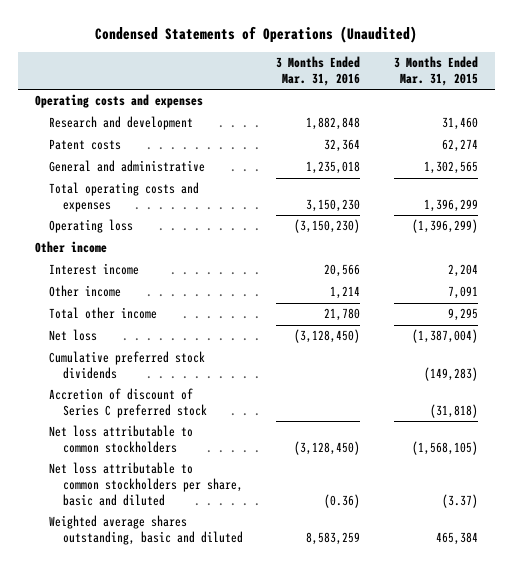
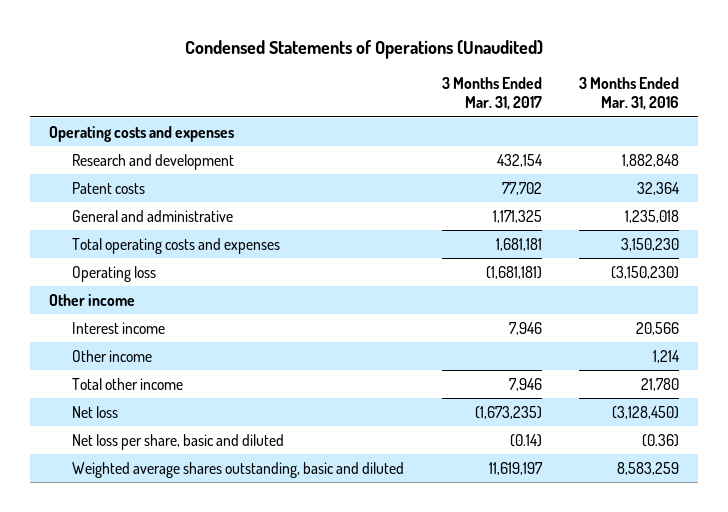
[394,56,479,87] 3 Months Ended Mar. 31, 2015 -> none
none -> [441,77,542,111] 3 Months Ended Mar. 31, 2017
[48,351,205,380] Cumulative preferred stock dividends -> none
[48,388,207,419] Accretion of discount of Series C preferred stock -> none
[48,425,193,454] Net loss attributable to common stockholders -> none
[48,462,243,506] Net loss attributable to common stockholders per share, basic and diluted -> [72,433,285,450] Net loss per share, basic and diluted

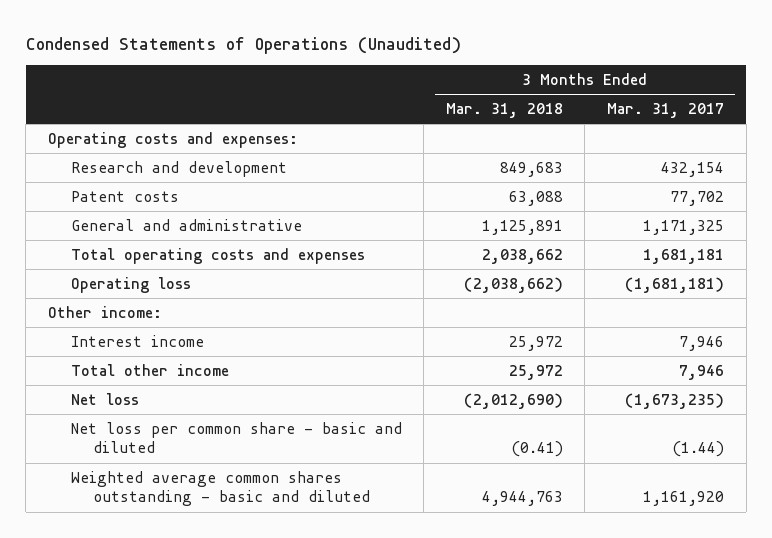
[579,77,680,111] 3 Months Ended Mar. 31, 2016 -> none
none -> [445,103,563,119] Mar. 31, 2018
[48,125,234,142] Operating costs and expenses -> [47,131,298,148] Operating costs and expenses:
[48,293,135,306] Other income -> [47,305,162,318] Other income:
[72,349,153,362] Other income -> none
[72,433,285,450] Net loss per share, basic and diluted -> [70,421,402,454] Net loss per common share - basic and diluted
[509,433,542,447] (0.14) -> [671,441,724,458] (1.44)
[72,461,405,478] Weighted average shares outstanding, basic and diluted -> [70,470,371,507] Weighted average common shares outstanding - basic and diluted
[488,461,543,475] 11,619,197 -> [642,491,724,507] 1,161,920

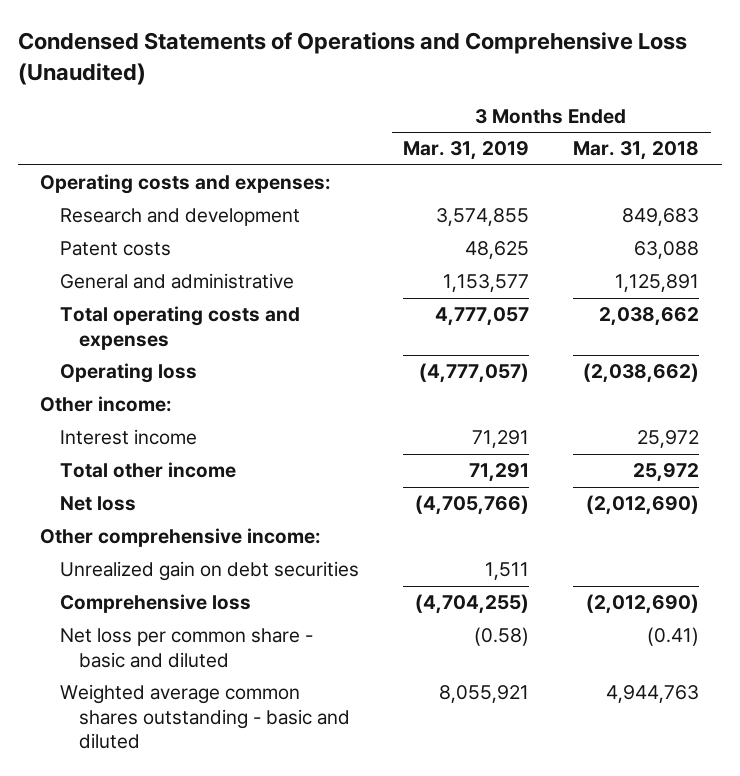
[25,36,461,54] Condensed Statements of Operations (Unaudited) -> [18,31,688,85] Condensed Statements of Operations and Comprehensive Loss (Unaudited)
[606,103,724,119] Mar. 31, 2017 -> none
none -> [403,141,530,161] Mar. 31, 2019
none -> [40,528,322,548] Other comprehensive income:
none -> [59,561,359,582] Unrealized gain on debt securities
none -> [59,594,251,614] Comprehensive loss

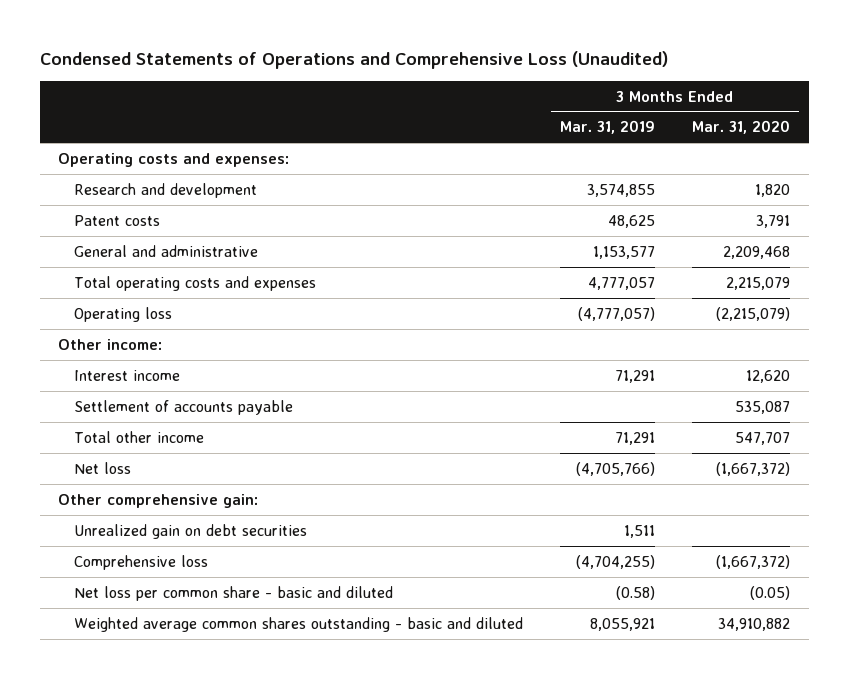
[573,141,700,161] Mar. 31, 2018 -> none
none -> [692,120,791,135] Mar. 31, 2020
none -> [74,399,294,415] Settlement of accounts payable
[40,528,322,548] Other comprehensive income: -> [58,493,259,508] Other comprehensive gain:

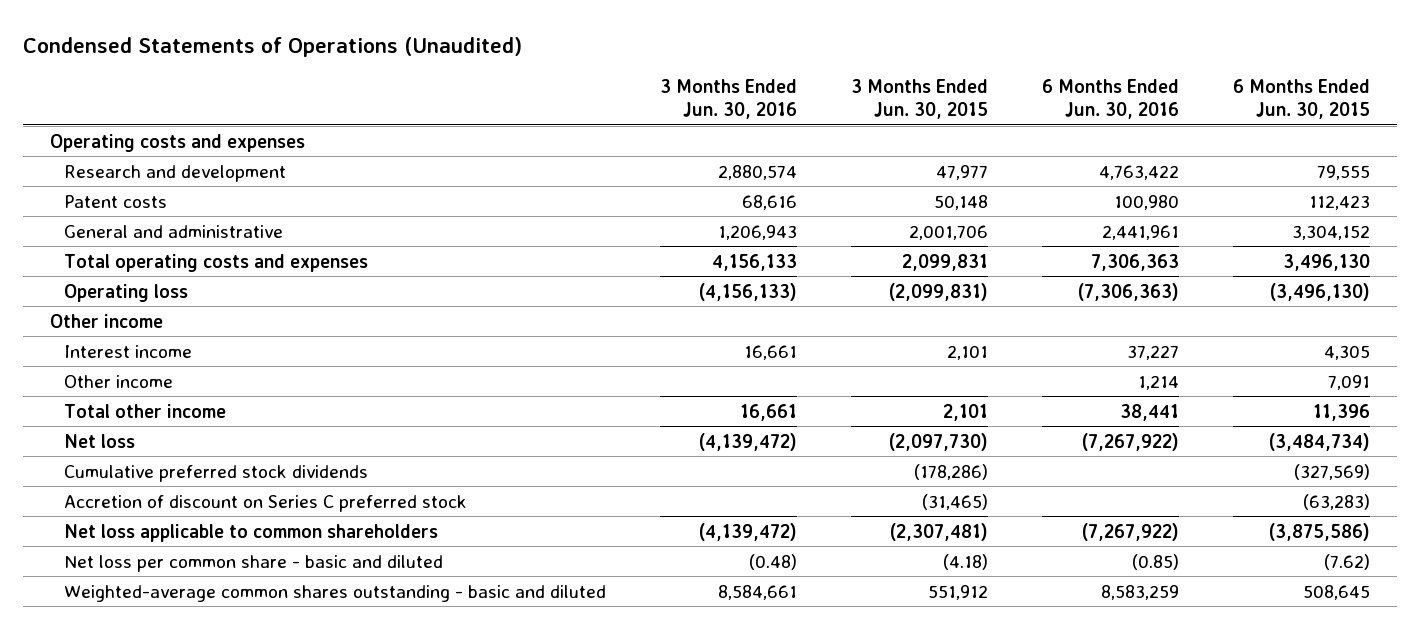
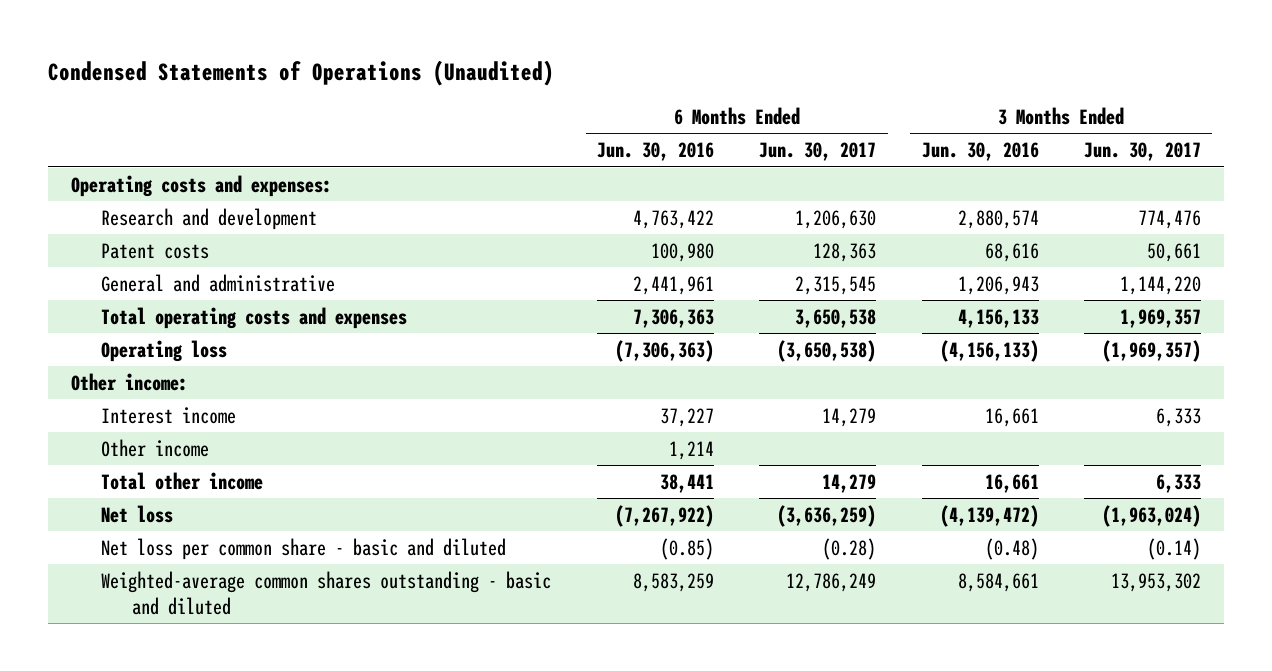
[850,79,988,119] 3 Months Ended Jun. 30, 2015 -> none
[1232,79,1370,119] 6 Months Ended Jun. 30, 2015 -> none
none -> [759,142,877,162] Jun. 30, 2017
none -> [1083,142,1201,162] Jun. 30, 2017
[50,133,306,152] Operating costs and expenses -> [71,174,333,197] Operating costs and expenses:
[50,313,164,328] Other income -> [71,372,189,391] Other income:
[63,464,368,482] Cumulative preferred stock dividends -> none
[63,494,467,512] Accretion of discount on Series C preferred stock -> none
[63,523,438,542] Net loss applicable to common shareholders -> none

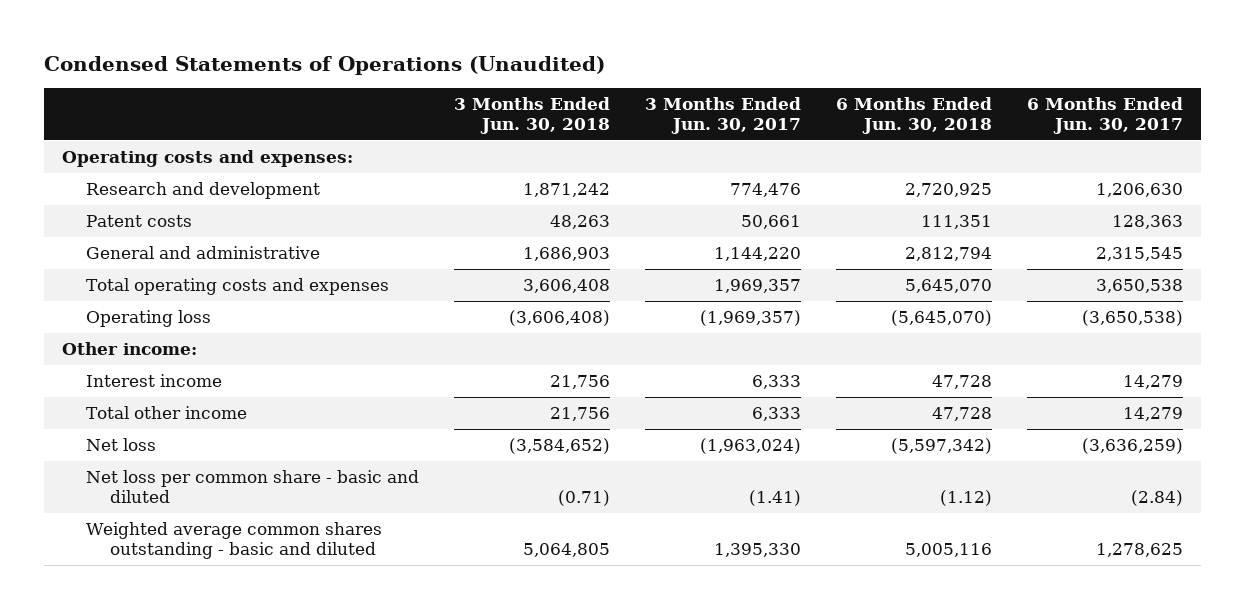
[596,142,714,162] Jun. 30, 2016 -> none
[921,142,1039,162] Jun. 30, 2016 -> none
none -> [453,96,610,135] 3 Months Ended Jun. 30, 2018
none -> [836,96,993,135] 6 Months Ended Jun. 30, 2018
[101,438,210,457] Other income -> none
[822,537,877,560] (0.28) -> [1131,490,1184,507] (2.84)
[1146,537,1201,560] (0.14) -> [748,490,801,507] (1.41)
[101,570,552,615] Weighted-average common shares outstanding - basic and diluted -> [85,522,382,560] Weighted average common shares outstanding - basic and diluted
[786,572,877,592] 12,786,249 -> [1096,543,1184,558] 1,278,625
[1110,572,1201,592] 13,953,302 -> [713,543,801,558] 1,395,330

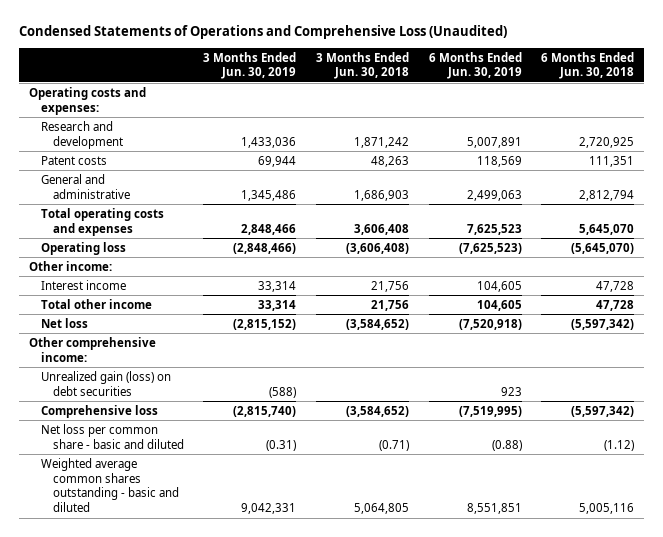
[43,55,605,75] Condensed Statements of Operations (Unaudited) -> [18,25,507,40] Condensed Statements of Operations and Comprehensive Loss (Unaudited)
[644,96,801,135] 3 Months Ended Jun. 30, 2017 -> none
[1027,96,1184,135] 6 Months Ended Jun. 30, 2017 -> none
none -> [203,51,297,80] 3 Months Ended Jun. 30, 2019
none -> [428,51,522,80] 6 Months Ended Jun. 30, 2019
none -> [28,336,156,362] Other comprehensive income:
none -> [40,370,171,396] Unrealized gain (loss) on debt securities
none -> [40,404,158,418] Comprehensive loss

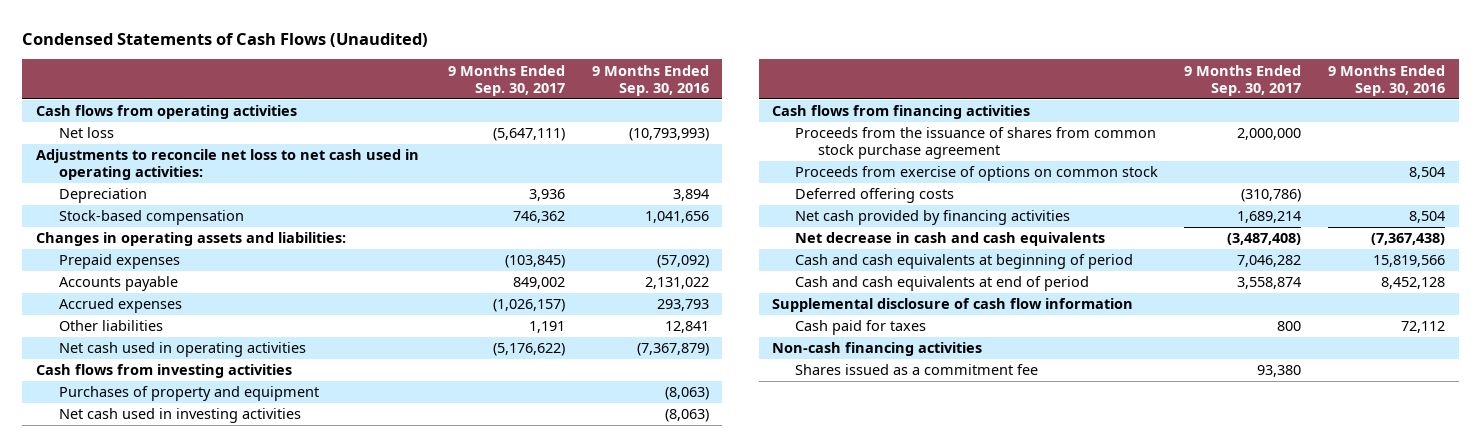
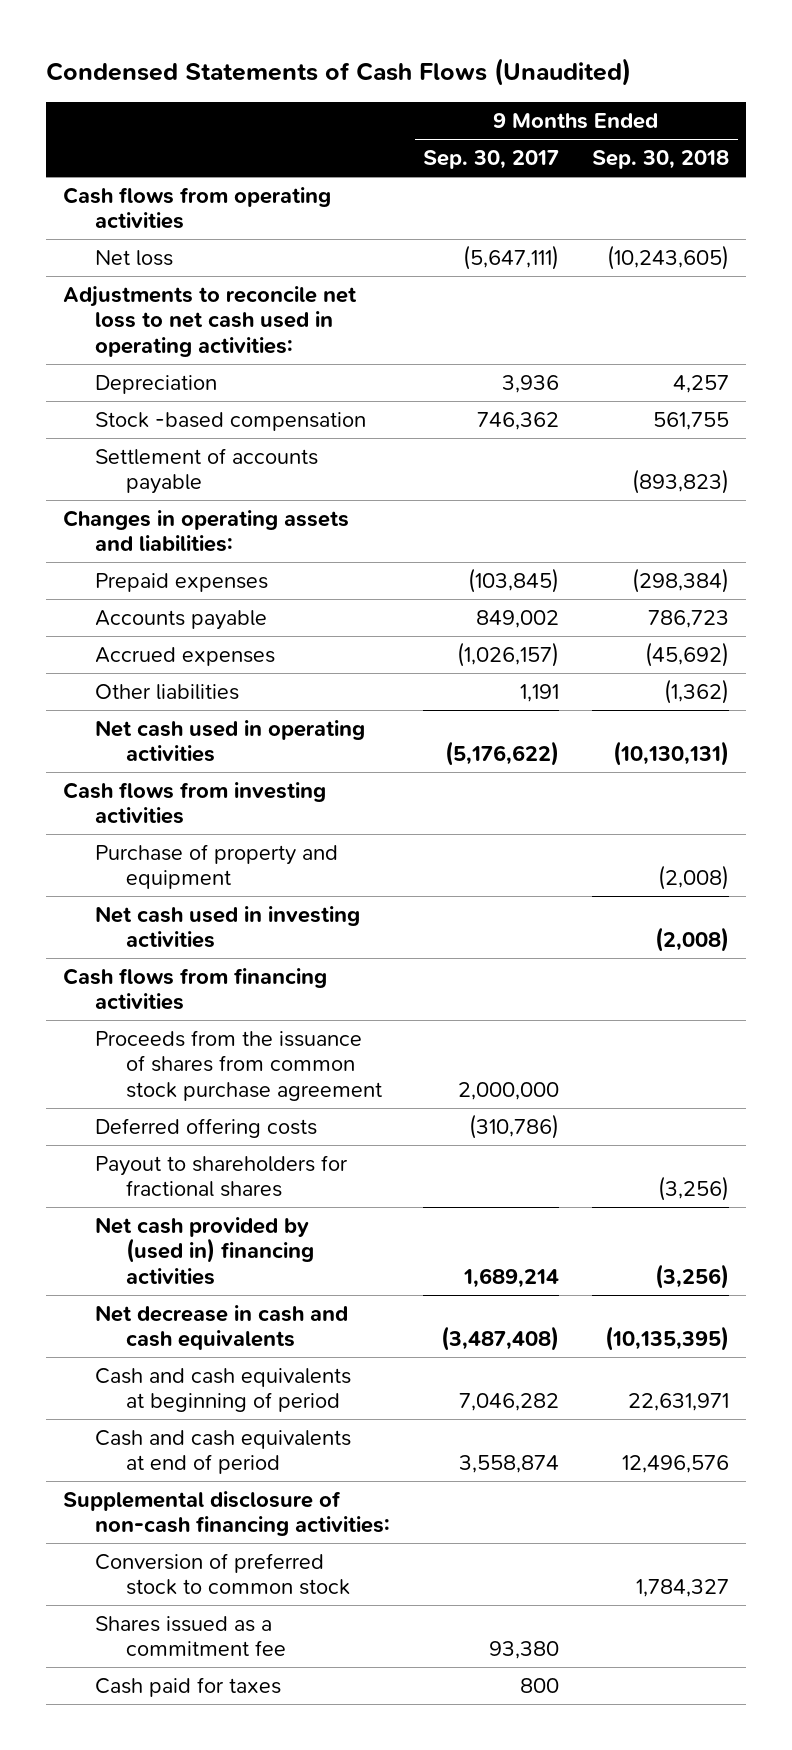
[592,64,710,96] 9 Months Ended Sep. 30, 2016 -> none
none -> [592,149,730,169] Sep. 30, 2018
[58,210,244,226] Stock-based compensation -> [94,411,366,431] Stock -based compensation
none -> [94,447,318,495] Settlement of accounts payable
[58,386,319,402] Purchases of property and equipment -> [94,843,338,890] Purchase of property and equipment
[794,166,1158,182] Proceeds from exercise of options on common stock -> none
none -> [94,1154,348,1198] Payout to shareholders for fractional shares
[794,210,1070,226] Net cash provided by financing activities -> [94,1216,315,1285] Net cash provided by (used in) financing activities
[771,298,1133,313] Supplemental disclosure of cash flow information -> none
[771,342,982,357] Non-cash financing activities -> [62,1490,390,1537] Supplemental disclosure of non-cash financing activities:
none -> [94,1552,351,1596] Conversion of preferred stock to common stock
[794,320,926,336] Cash paid for taxes -> [94,1676,281,1697] Cash paid for taxes

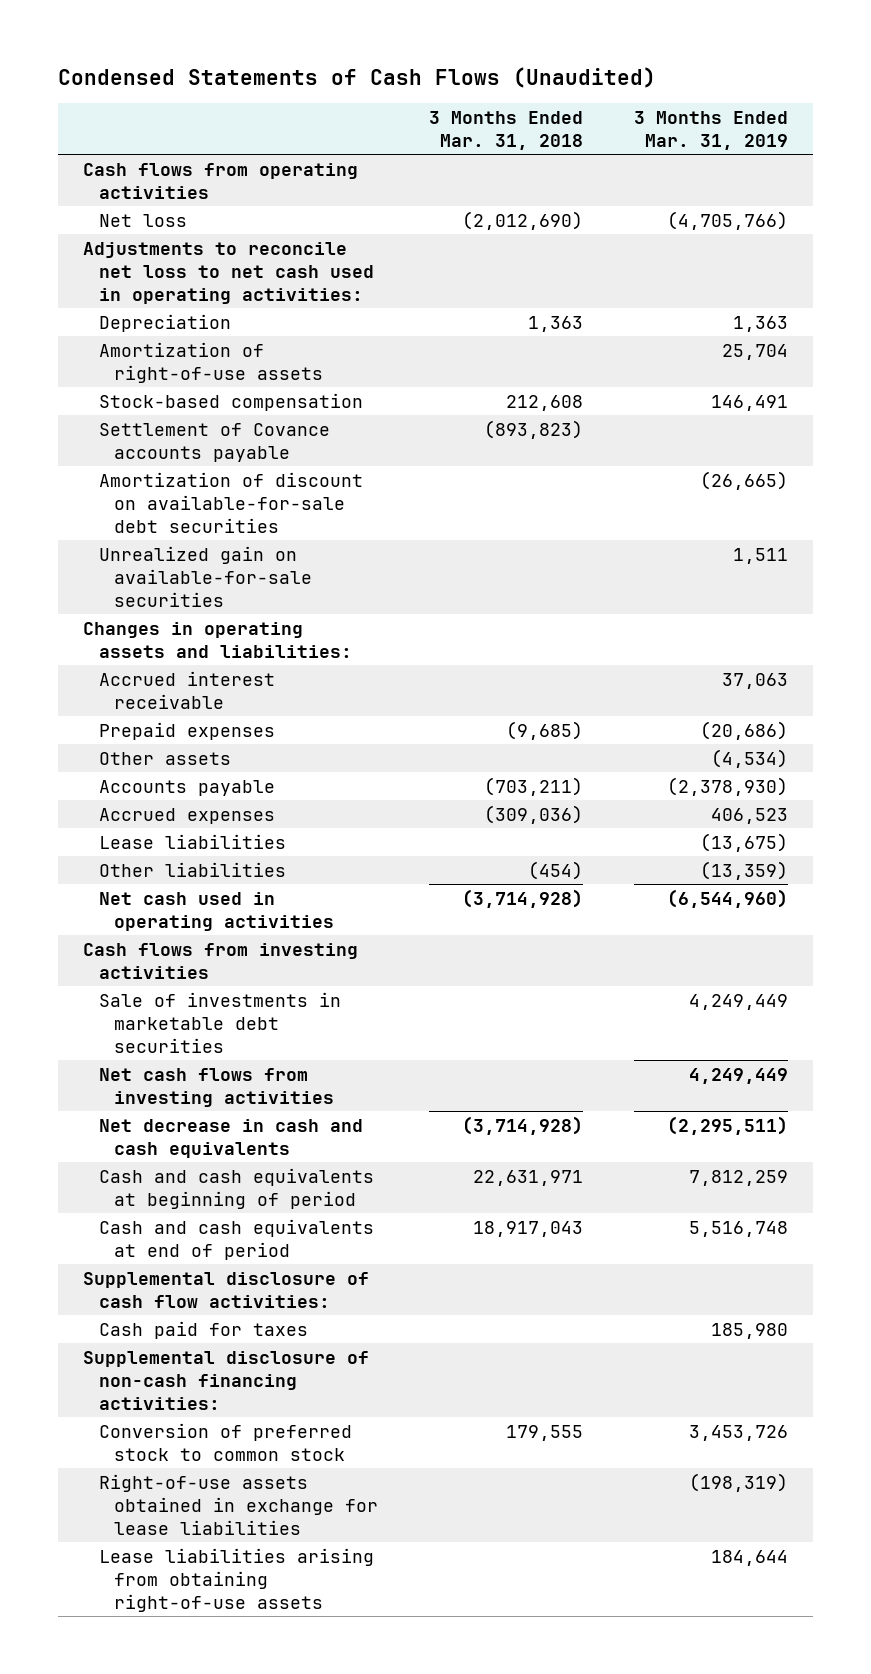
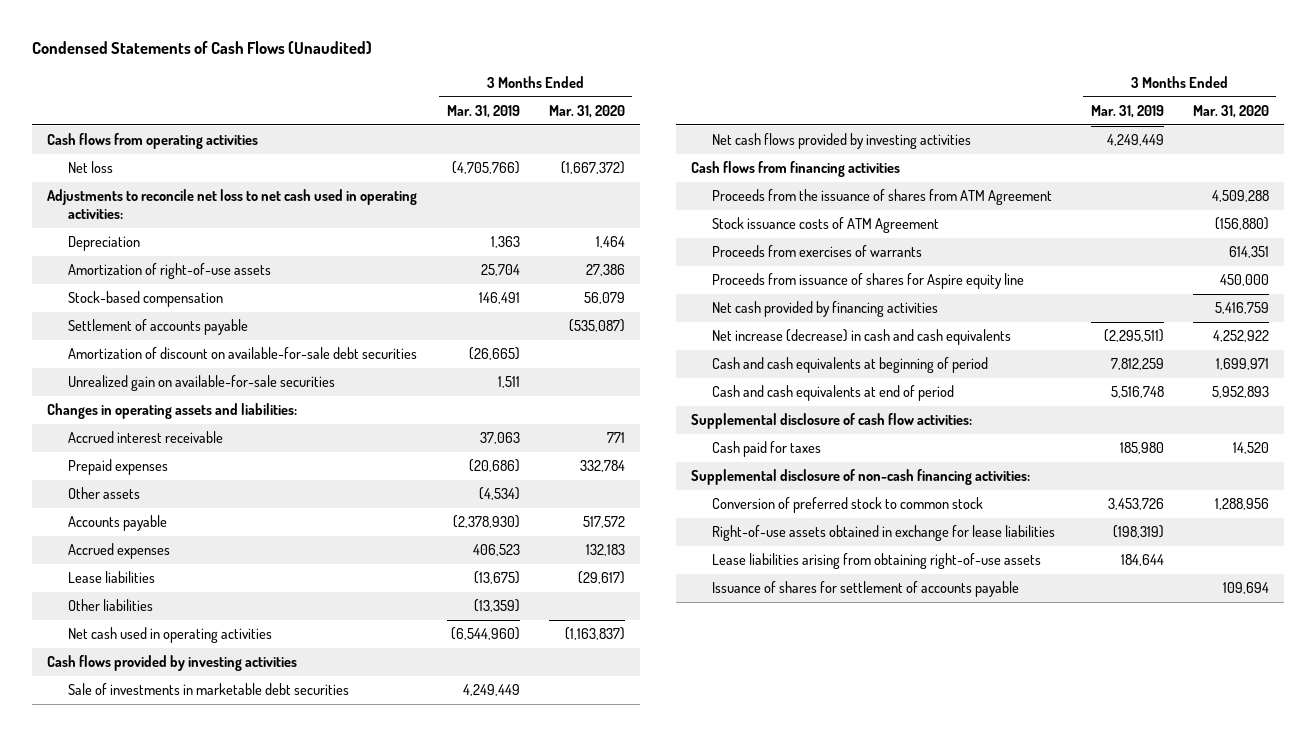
[429,110,584,150] 3 Months Ended Mar. 31, 2018 -> none
none -> [549,104,626,118] Mar. 31, 2020
[98,422,330,462] Settlement of Covance accounts payable -> [67,319,248,336] Settlement of accounts payable
[83,942,359,979] Cash flows from investing activities -> [46,655,297,672] Cash flows provided by investing activities
[98,1067,335,1107] Net cash flows from investing activities -> [711,133,971,150] Net cash flows provided by investing activities
none -> [690,161,900,178] Cash flows from financing activities
none -> [711,189,1052,206] Proceeds from the issuance of shares from ATM Agreement
none -> [711,217,939,234] Stock issuance costs of ATM Agreement
none -> [711,245,922,258] Proceeds from exercises of warrants
none -> [711,273,1024,290] Proceeds from issuance of shares for Aspire equity line
none -> [711,301,938,318] Net cash provided by financing activities
[98,1118,363,1158] Net decrease in cash and cash equivalents -> [711,329,1011,346] Net increase (decrease) in cash and cash equivalents
none -> [711,581,1019,598] Issuance of shares for settlement of accounts payable

